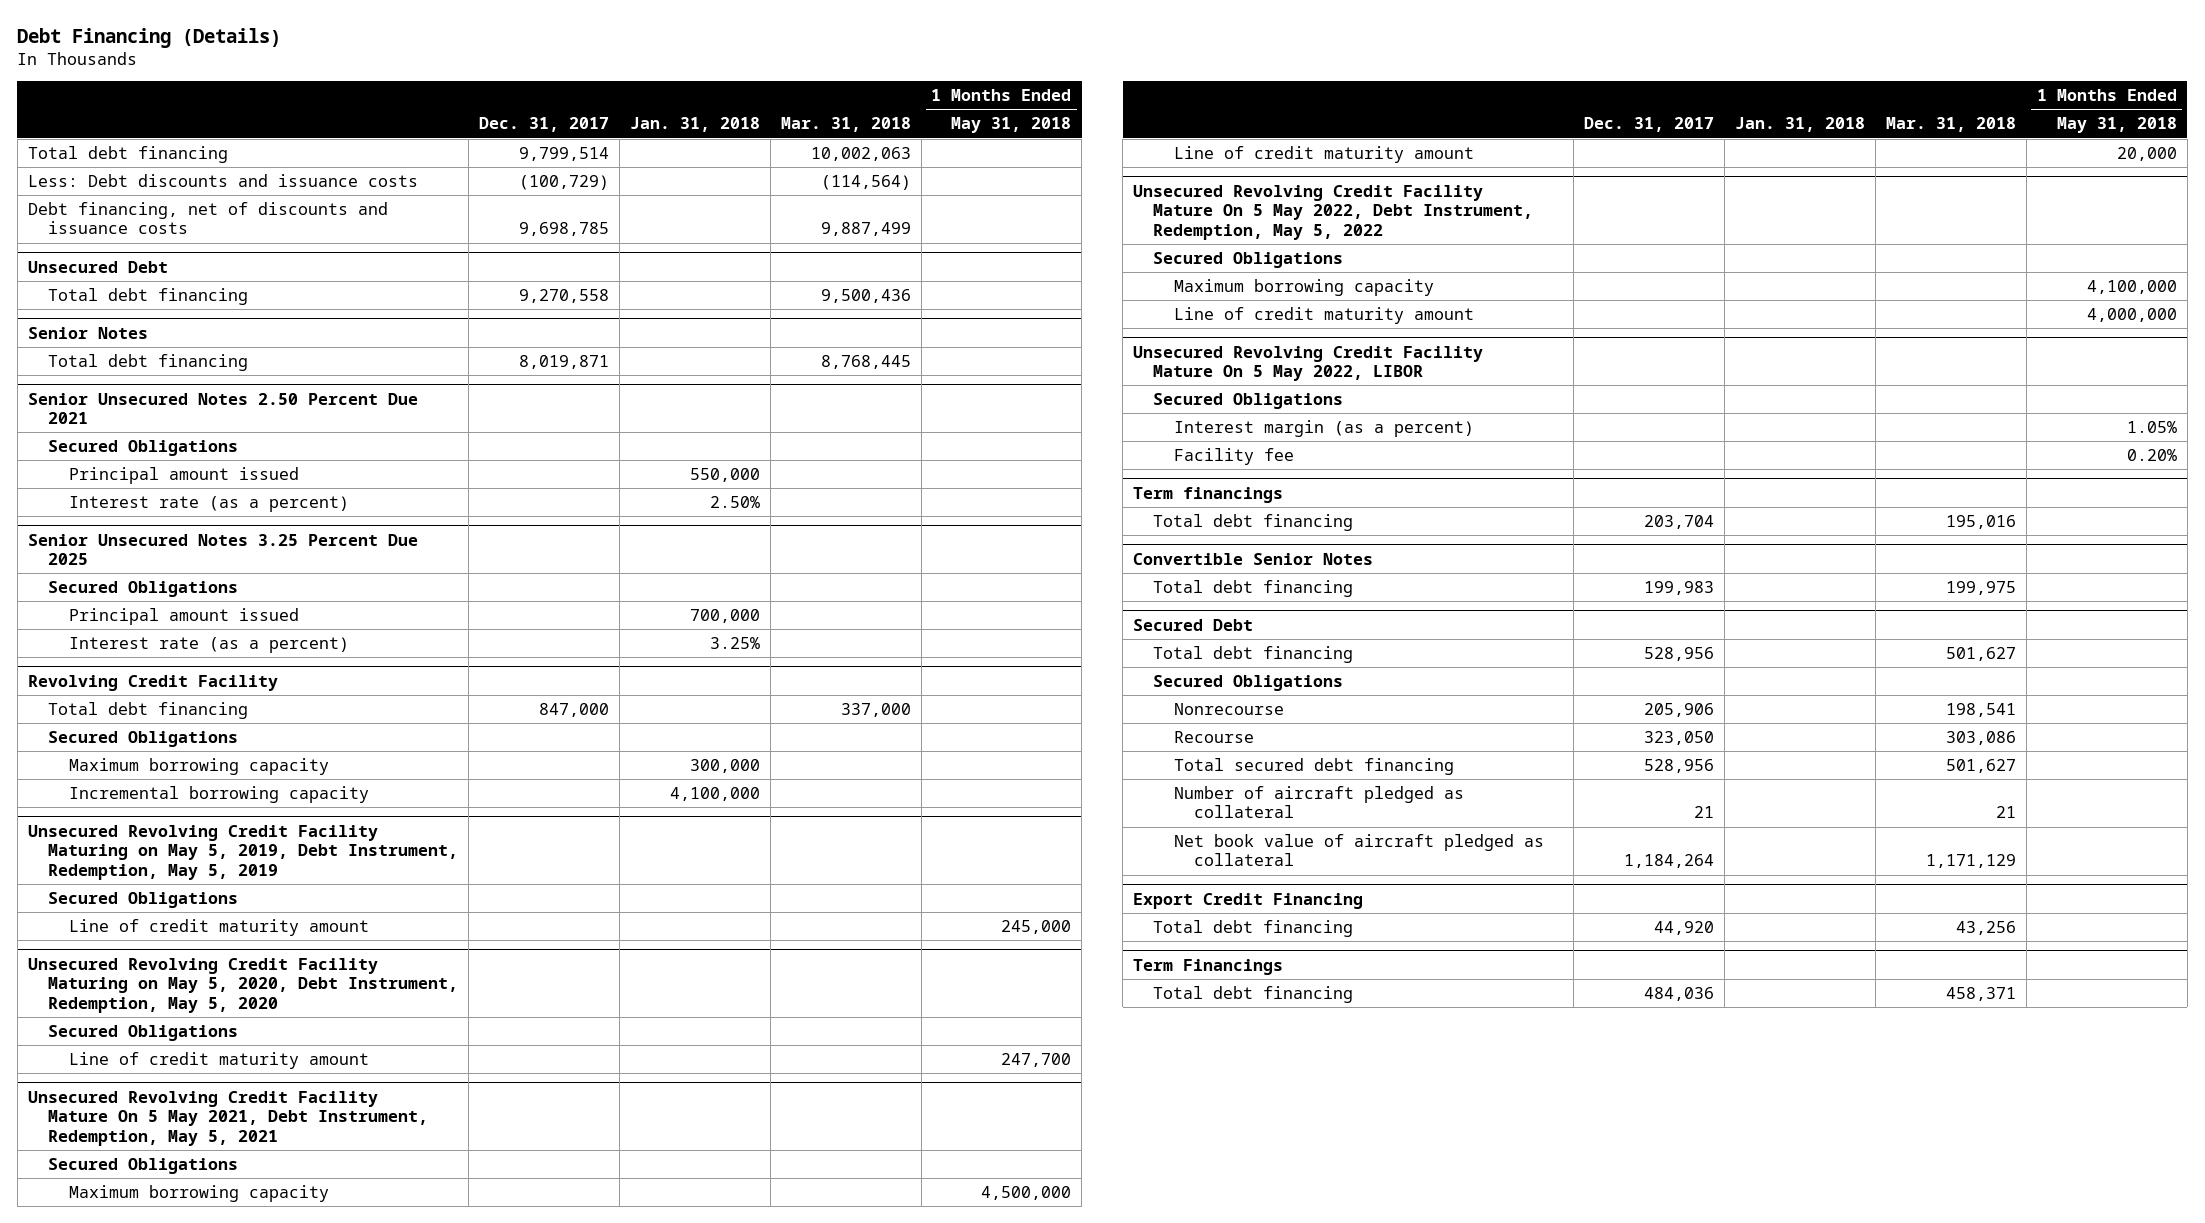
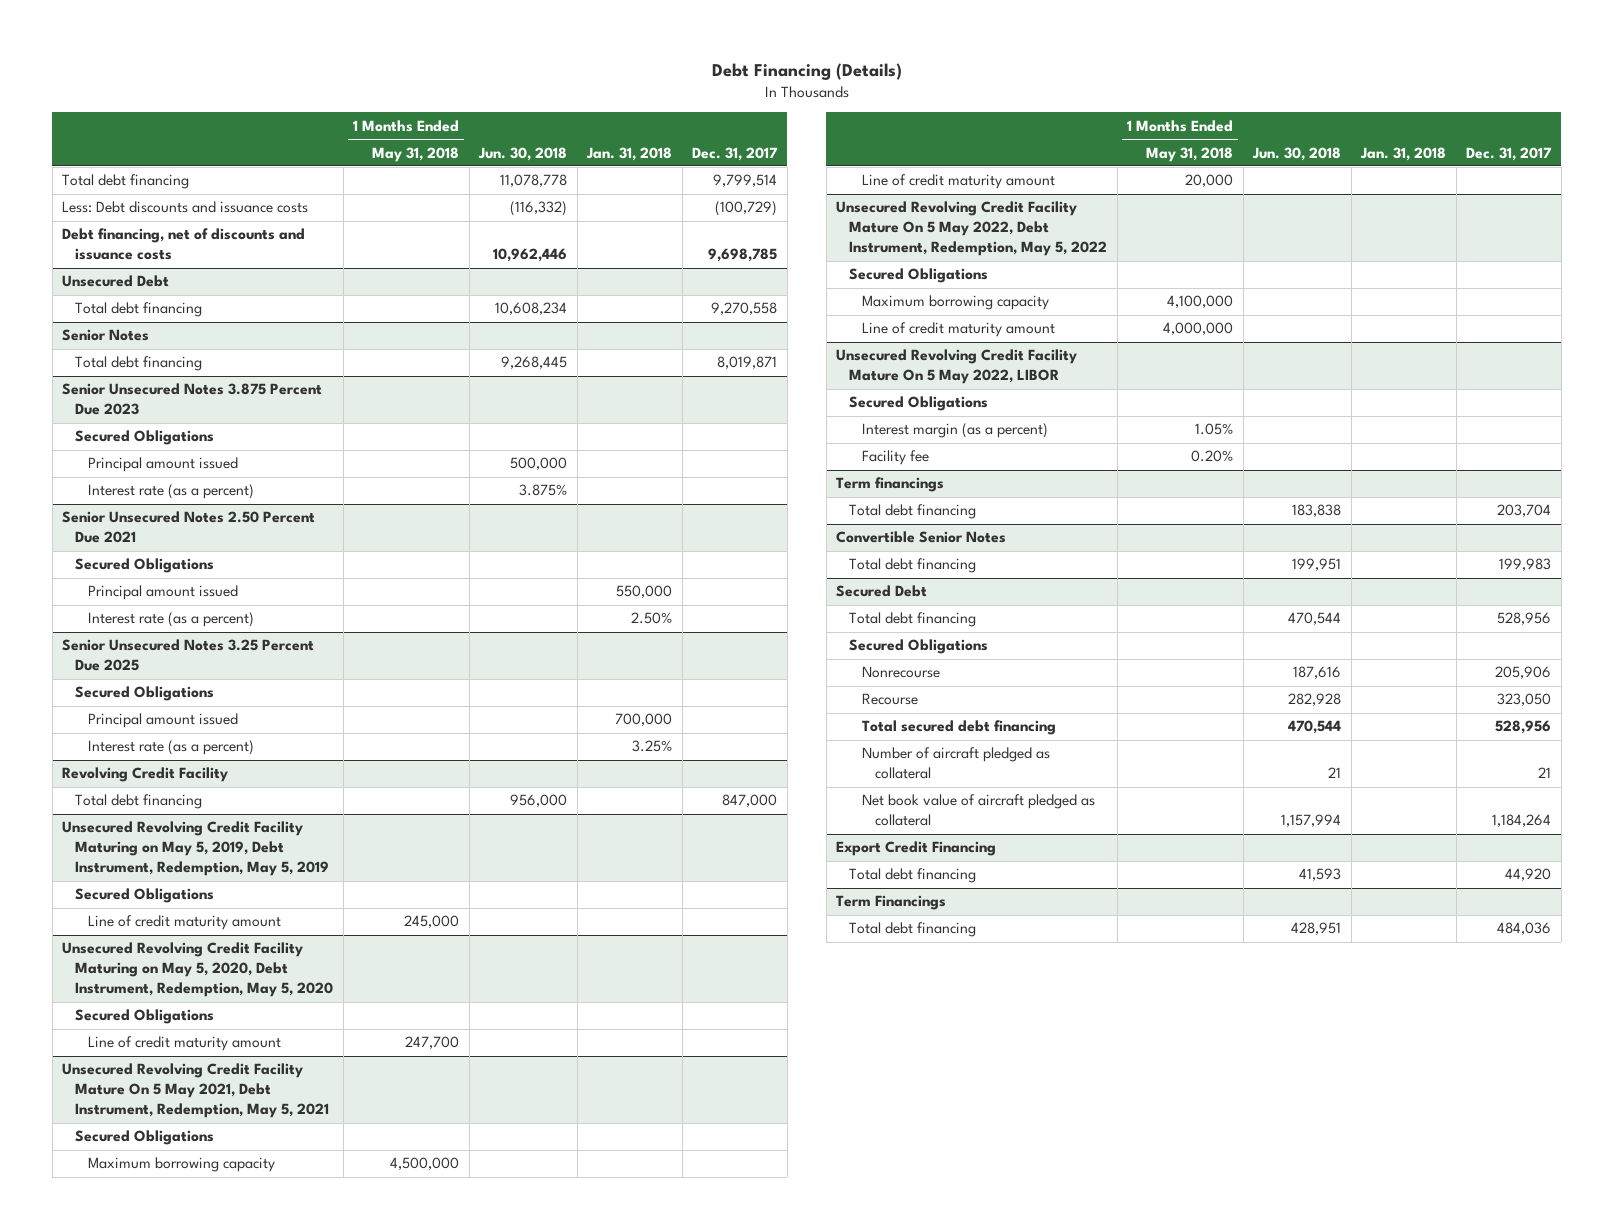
[780,117,911,133] Mar. 31, 2018 -> none
none -> [478,146,568,161] Jun. 30, 2018
none -> [62,383,323,416] Senior Unsecured Notes 3.875 Percent Due 2023
none -> [75,430,215,446] Secured Obligations
none -> [88,457,239,473] Principal amount issued
none -> [88,484,255,500] Interest rate (as a percent)
[48,731,239,748] Secured Obligations -> none
[68,758,329,776] Maximum borrowing capacity -> none
[68,786,369,804] Incremental borrowing capacity -> none

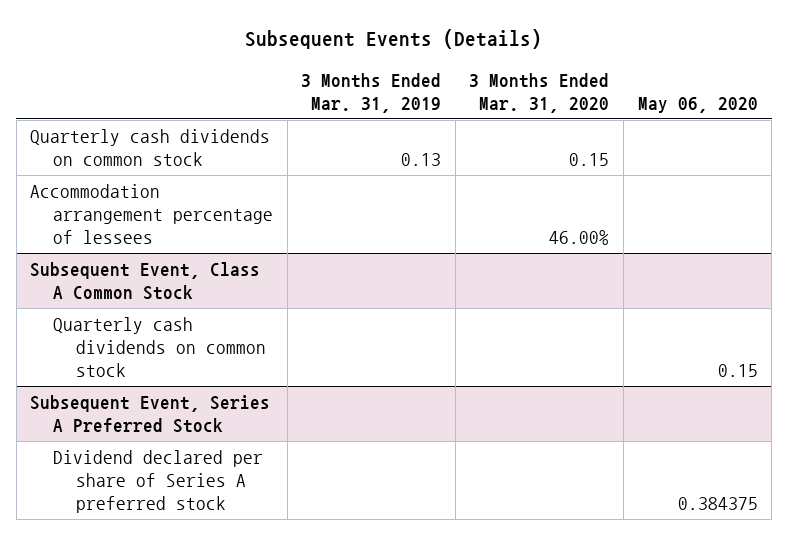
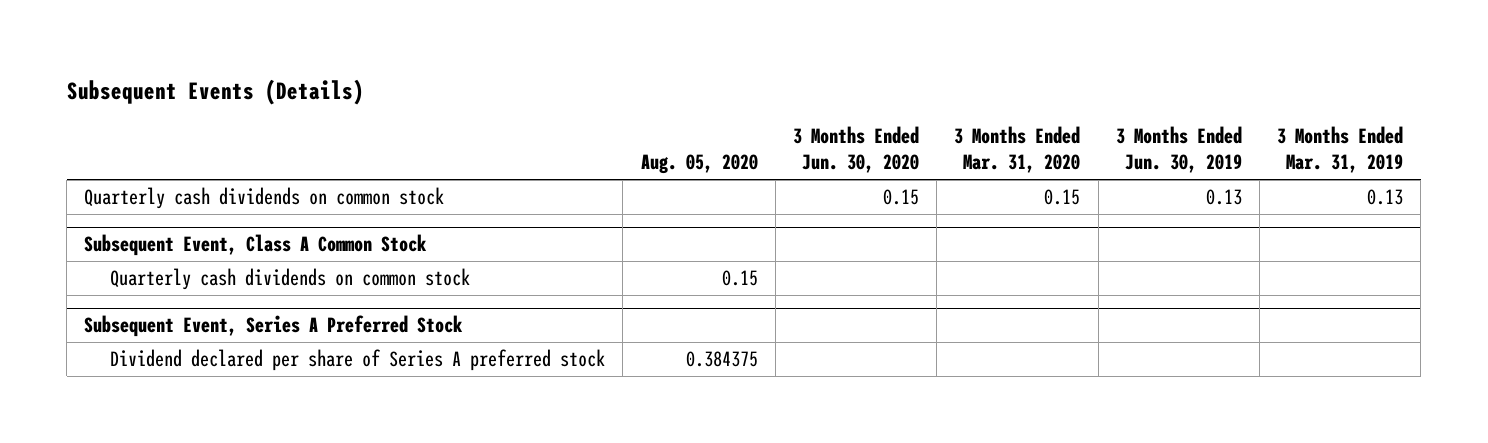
[637,96,758,113] May 06, 2020 -> none
none -> [640,154,758,175] Aug. 05, 2020
none -> [792,126,919,174] 3 Months Ended Jun. 30, 2020
none -> [1115,126,1242,174] 3 Months Ended Jun. 30, 2019
[30,184,274,245] Accommodation arrangement percentage of lessees -> none

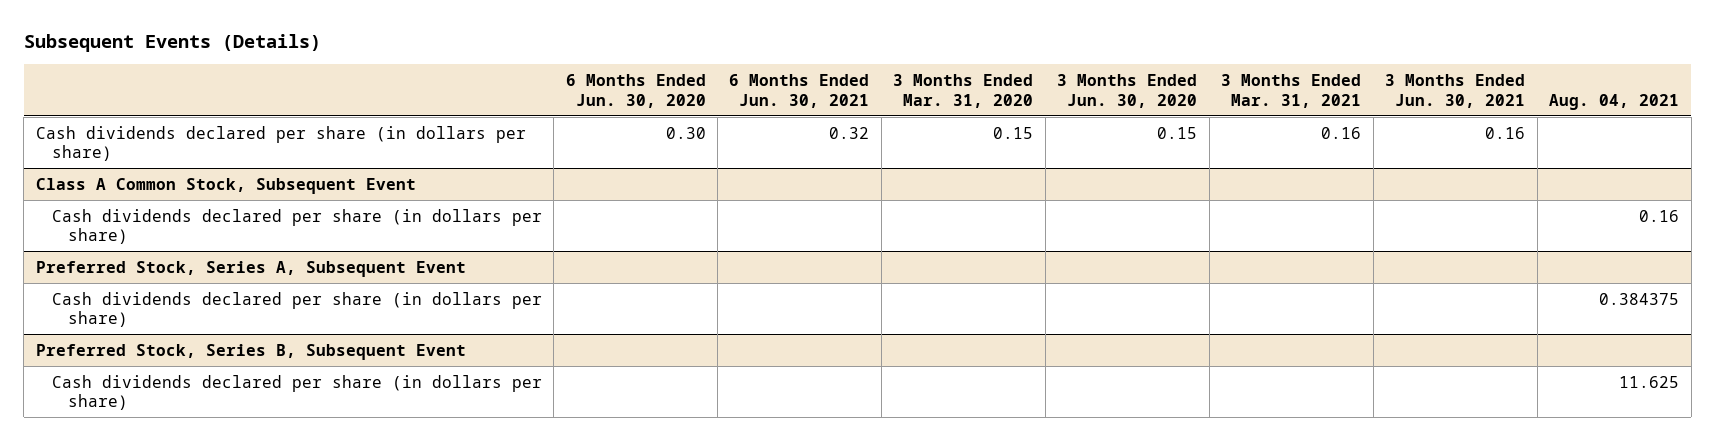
[640,154,758,175] Aug. 05, 2020 -> none
[1115,126,1242,174] 3 Months Ended Jun. 30, 2019 -> none
[1277,126,1404,174] 3 Months Ended Mar. 31, 2019 -> none
none -> [565,73,706,108] 6 Months Ended Jun. 30, 2020
none -> [729,73,870,108] 6 Months Ended Jun. 30, 2021
none -> [1221,73,1362,108] 3 Months Ended Mar. 31, 2021
none -> [1385,73,1526,108] 3 Months Ended Jun. 30, 2021
none -> [1549,93,1680,110] Aug. 04, 2021
[84,187,445,210] Quarterly cash dividends on common stock -> [35,125,526,162] Cash dividends declared per share (in dollars per share)
[84,234,428,257] Subsequent Event, Class A Common Stock -> [35,177,416,194] Class A Common Stock, Subsequent Event
[110,268,471,291] Quarterly cash dividends on common stock -> [51,208,542,245] Cash dividends declared per share (in dollars per share)
[84,315,464,338] Subsequent Event, Series A Preferred Stock -> [35,260,466,277] Preferred Stock, Series A, Subsequent Event
[110,349,606,372] Dividend declared per share of Series A preferred stock -> [51,291,542,328] Cash dividends declared per share (in dollars per share)
none -> [35,343,466,360] Preferred Stock, Series B, Subsequent Event
none -> [51,374,542,411] Cash dividends declared per share (in dollars per share)

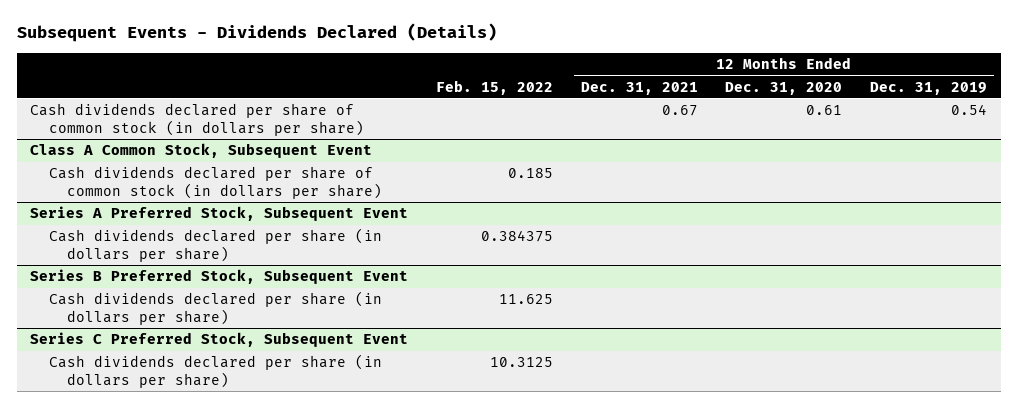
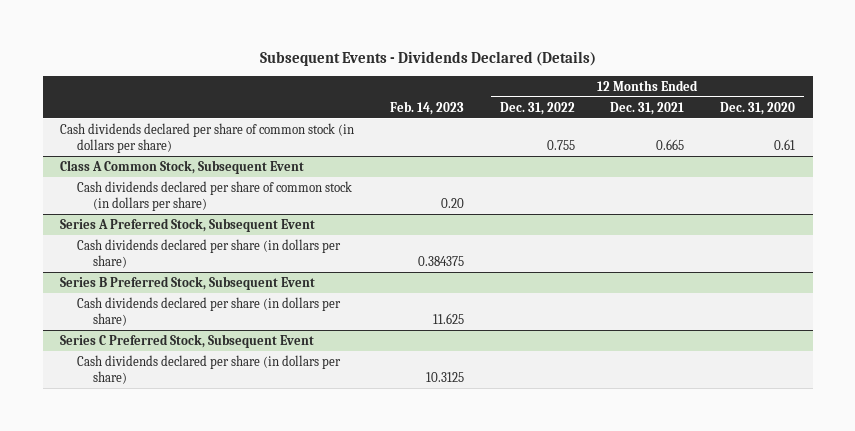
[436,79,554,95] Feb. 15, 2022 -> none
[870,81,988,95] Dec. 31, 2019 -> none
none -> [390,100,465,115] Feb. 14, 2023
none -> [499,101,575,115] Dec. 31, 2022
[661,105,698,117] 0.67 -> [656,138,685,150] 0.665

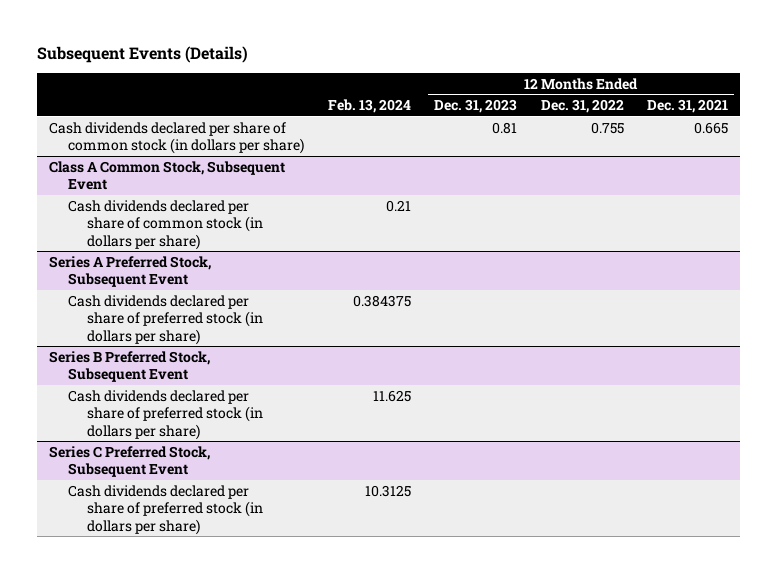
[259,50,596,66] Subsequent Events - Dividends Declared (Details) -> [37,45,249,63] Subsequent Events (Details)
[390,100,465,115] Feb. 14, 2023 -> none
[719,101,795,115] Dec. 31, 2020 -> none
none -> [327,99,411,114] Feb. 13, 2024
none -> [434,99,518,114] Dec. 31, 2023
[76,238,341,268] Cash dividends declared per share (in dollars per share) -> [68,294,264,345] Cash dividends declared per share of preferred stock (in dollars per share)
[76,296,341,326] Cash dividends declared per share (in dollars per share) -> [68,389,264,440] Cash dividends declared per share of preferred stock (in dollars per share)
[76,354,341,384] Cash dividends declared per share (in dollars per share) -> [68,484,264,535] Cash dividends declared per share of preferred stock (in dollars per share)

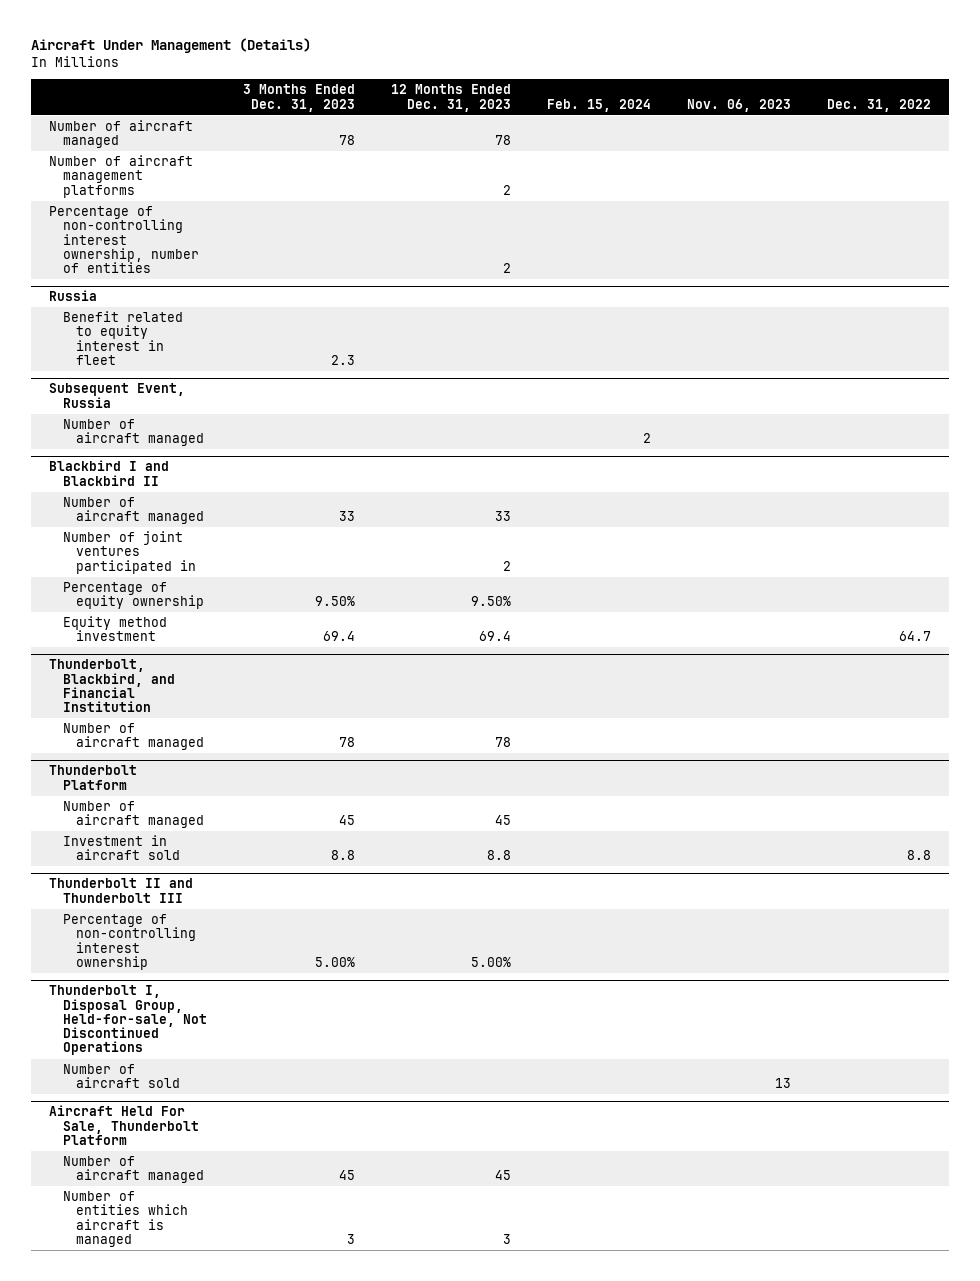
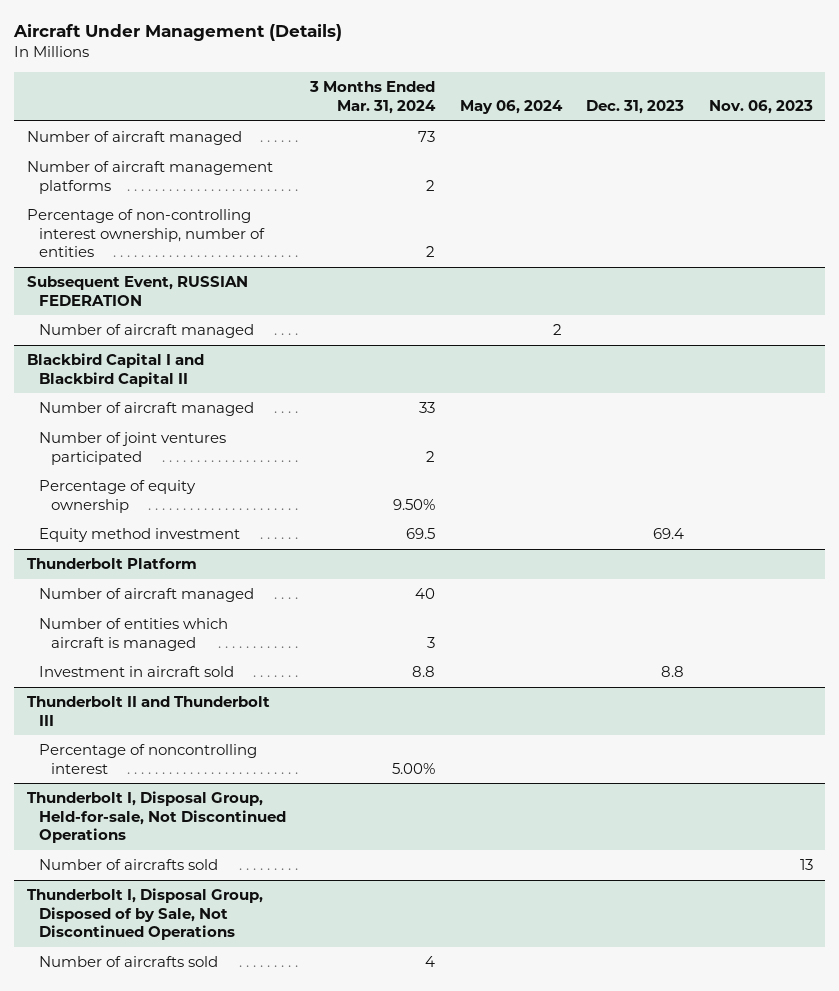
[242,84,355,112] 3 Months Ended Dec. 31, 2023 -> none
[390,84,511,112] 12 Months Ended Dec. 31, 2023 -> none
[546,98,651,112] Feb. 15, 2024 -> none
[826,98,931,112] Dec. 31, 2022 -> none
none -> [309,81,437,114] 3 Months Ended Mar. 31, 2024
none -> [459,99,563,114] May 06, 2024
none -> [586,99,685,114] Dec. 31, 2023
[49,290,98,302] Russia -> none
[62,311,183,365] Benefit related to equity interest in fleet -> none
[49,383,186,408] Subsequent Event, Russia -> none
[62,419,205,447] Number of aircraft managed -> none
none -> [26,276,248,306] Subsequent Event, RUSSIAN FEDERATION
none -> [38,324,254,339] Number of aircraft managed
[49,460,170,486] Blackbird I and Blackbird II -> [26,353,204,387] Blackbird Capital I and Blackbird Capital II
[62,531,197,574] Number of joint ventures participated in -> [38,432,226,465] Number of joint ventures participated
[49,659,175,713] Thunderbolt, Blackbird, and Financial Institution -> none
[62,723,205,751] Number of aircraft managed -> none
none -> [38,618,228,651] Number of entities which aircraft is managed
[62,914,197,970] Percentage of non-controlling interest ownership -> [38,744,257,774] Percentage of noncontrolling interest
[49,1105,199,1145] Aircraft Held For Sale, Thunderbolt Platform -> none
[62,1156,205,1184] Number of aircraft managed -> none
[62,1191,189,1247] Number of entities which aircraft is managed -> none
[62,1064,181,1089] Number of aircraft sold -> [38,859,218,871] Number of aircrafts sold
none -> [26,888,263,941] Thunderbolt I, Disposal Group, Disposed of by Sale, Not Discontinued Operations
none -> [38,956,218,968] Number of aircrafts sold

